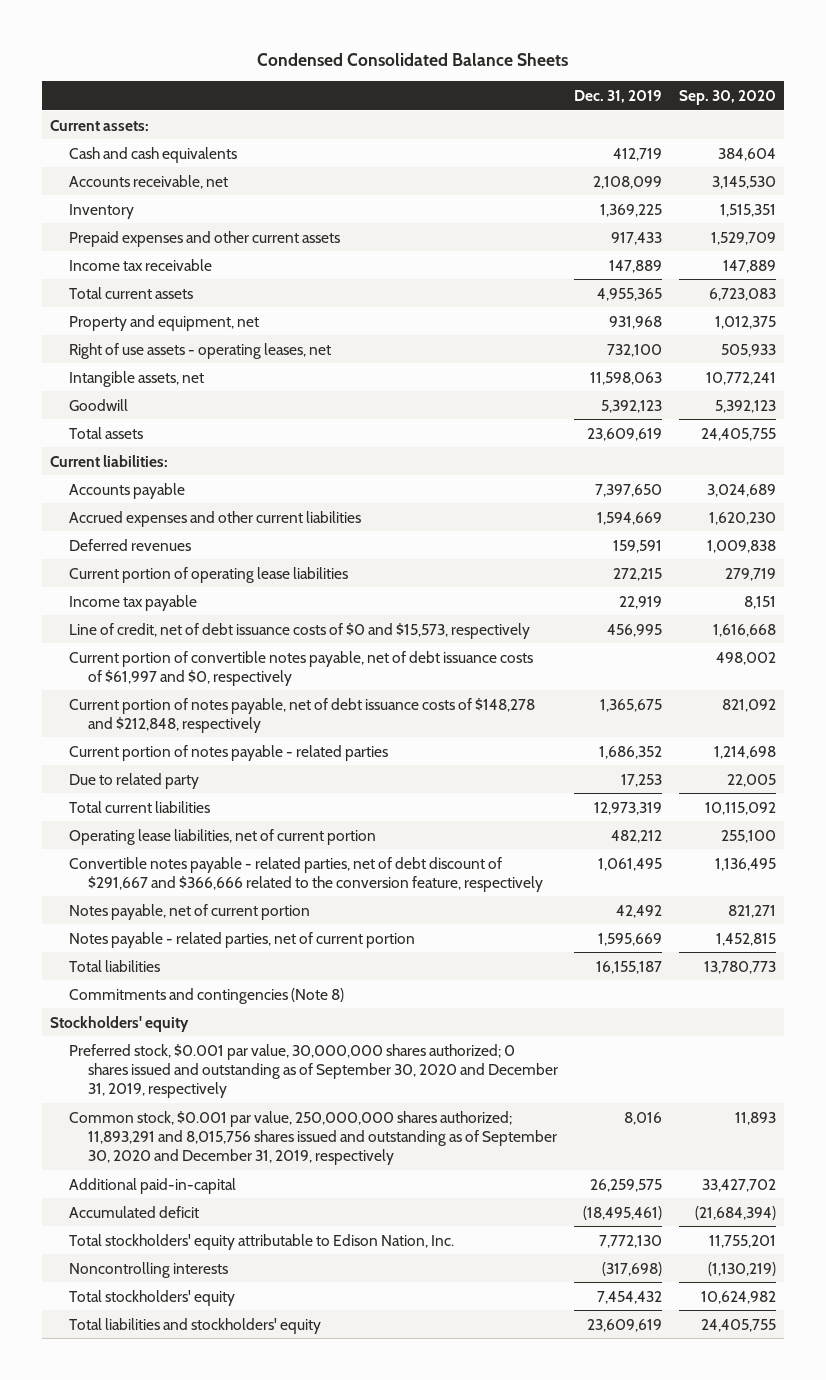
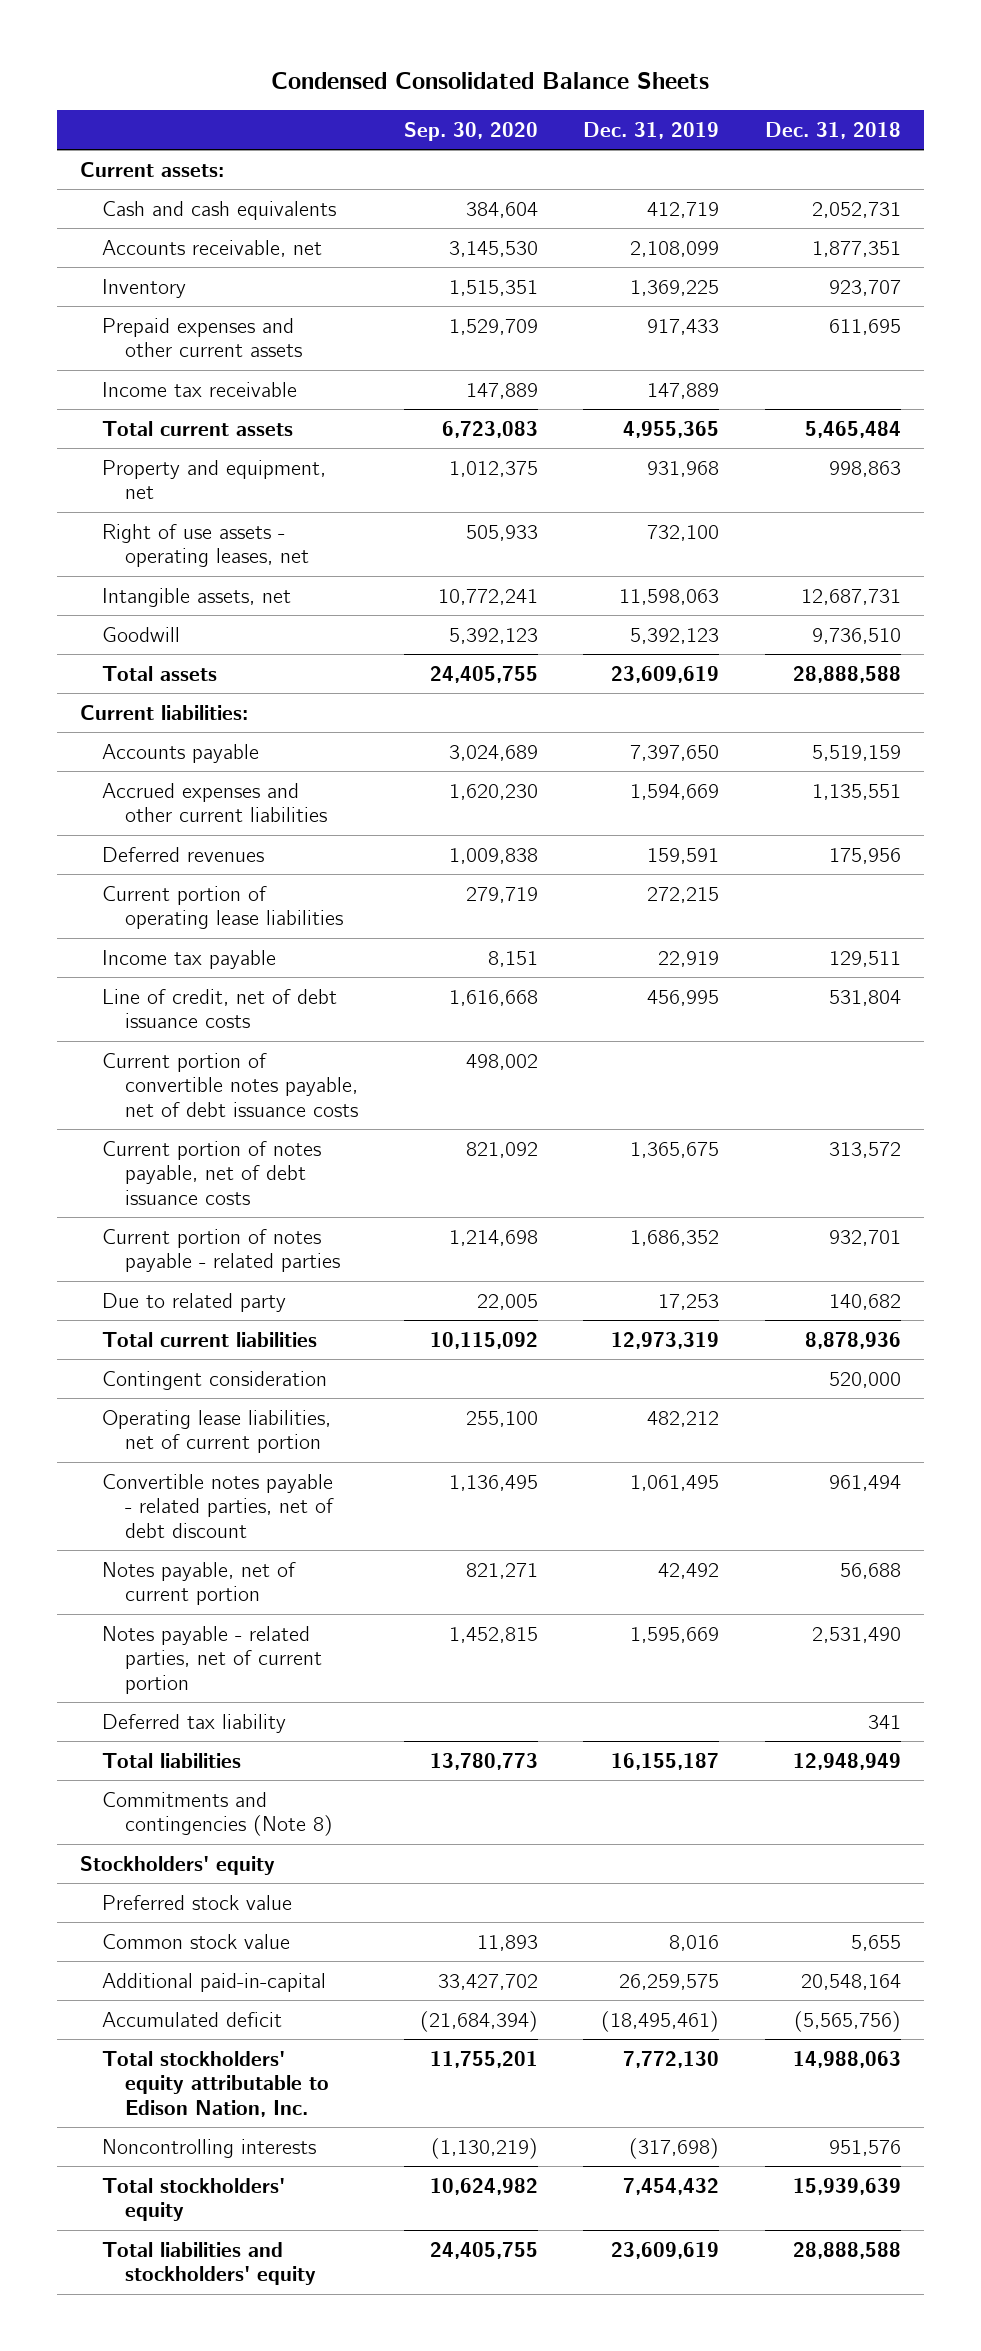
none -> [765,121,902,139] Dec. 31, 2018
[69,622,531,639] Line of credit, net of debt issuance costs of $0 and $15,573, respectively -> [102,988,338,1029] Line of credit, net of debt issuance costs
[69,650,534,686] Current portion of convertible notes payable, net of debt issuance costs of $61,997 and $0, respectively -> [102,1052,358,1118] Current portion of convertible notes payable, net of debt issuance costs
[69,697,536,733] Current portion of notes payable, net of debt issuance costs of $148,278 and $212,848, respectively -> [102,1140,322,1206] Current portion of notes payable, net of debt issuance costs
none -> [102,1370,328,1390] Contingent consideration
[69,856,543,892] Convertible notes payable - related parties, net of debt discount of $291,667 and $366,666 related to the conversion feature, respectively -> [102,1473,334,1539] Convertible notes payable - related parties, net of debt discount
none -> [102,1713,287,1733] Deferred tax liability
[69,1043,558,1098] Preferred stock, $0.001 par value, 30,000,000 shares authorized; 0 shares issued and outstanding as of September 30, 2020 and December 31, 2019, respectively -> [102,1894,293,1910] Preferred stock value
[69,1110,557,1165] Common stock, $0.001 par value, 250,000,000 shares authorized; 11,893,291 and 8,015,756 shares issued and outstanding as of September 30, 2020 and December 31, 2019, respectively -> [102,1933,291,1949] Common stock value

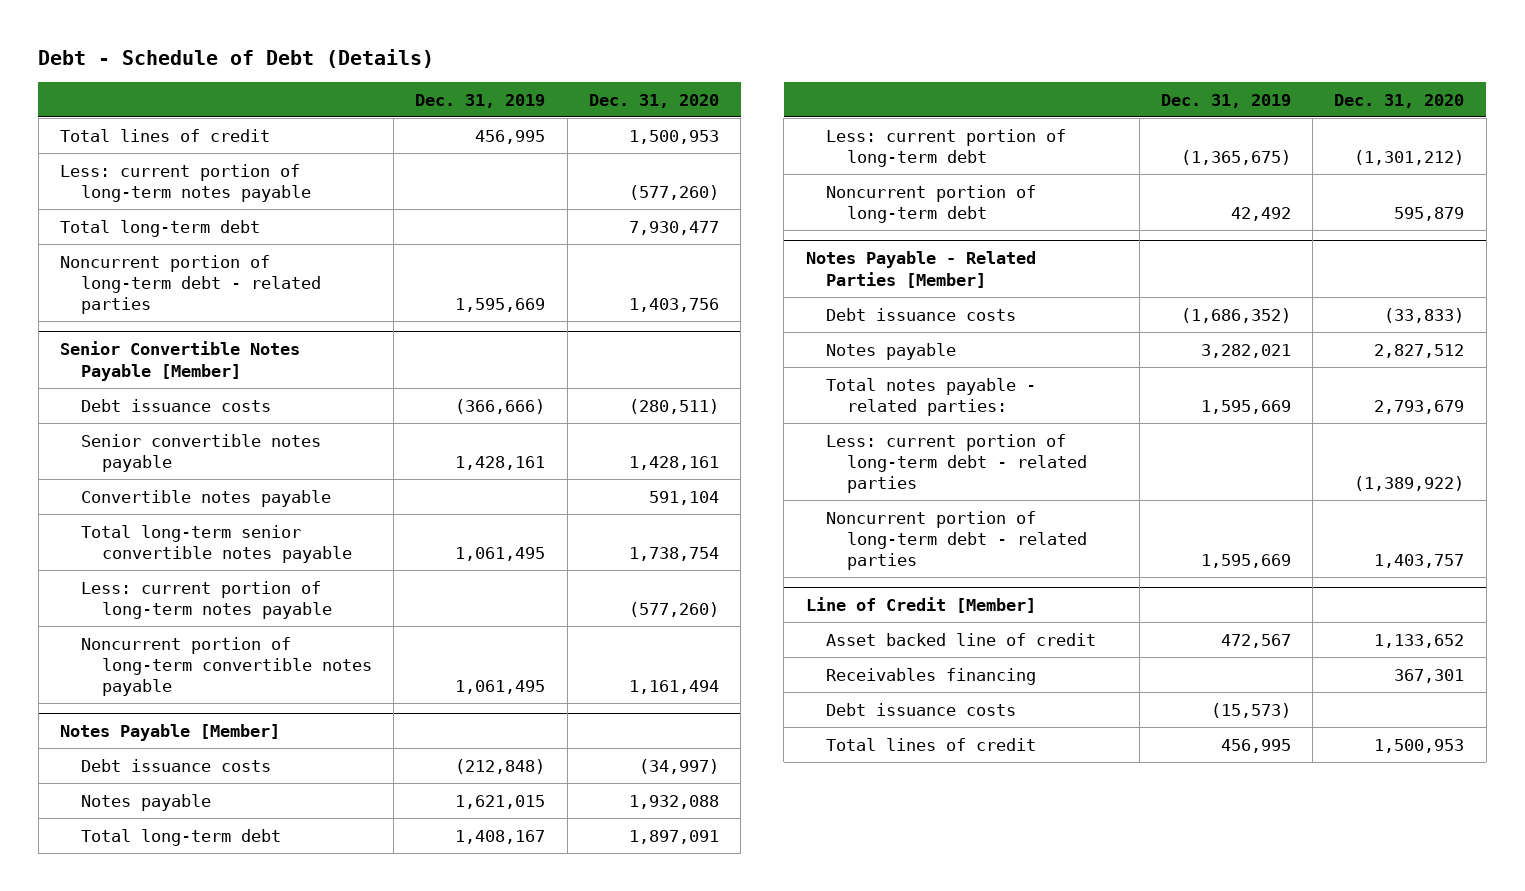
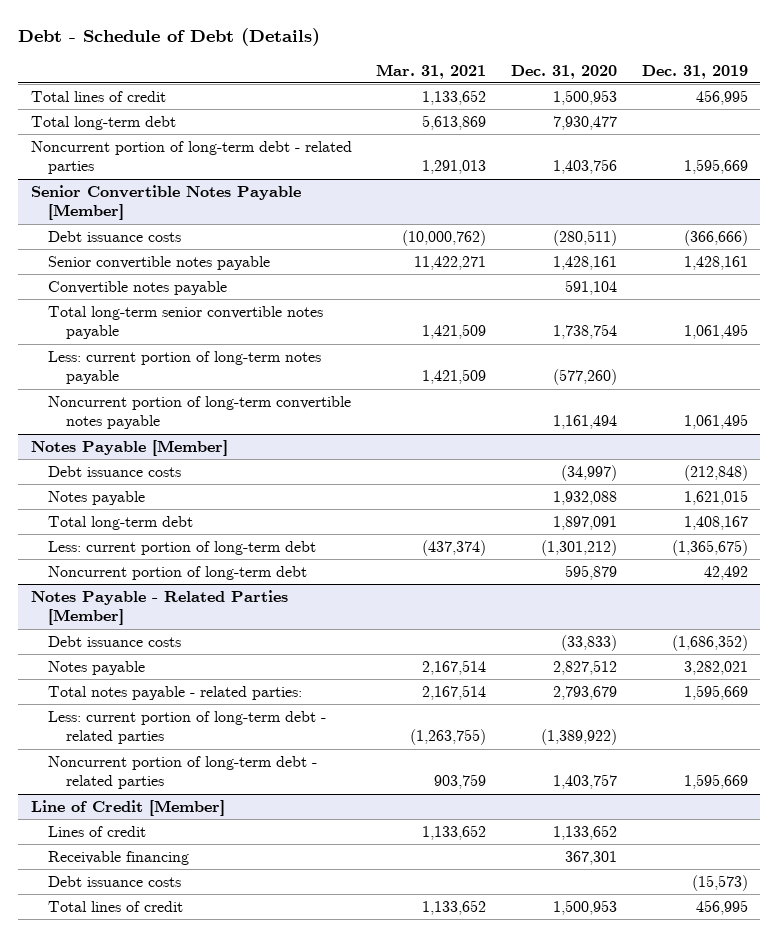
none -> [376,63,487,79] Mar. 31, 2021
[60,163,311,202] Less: current portion of long-term notes payable -> none
[826,632,1097,646] Asset backed line of credit -> none
none -> [48,825,147,837] Lines of credit
[826,667,1037,685] Receivables financing -> [48,850,190,865] Receivable financing

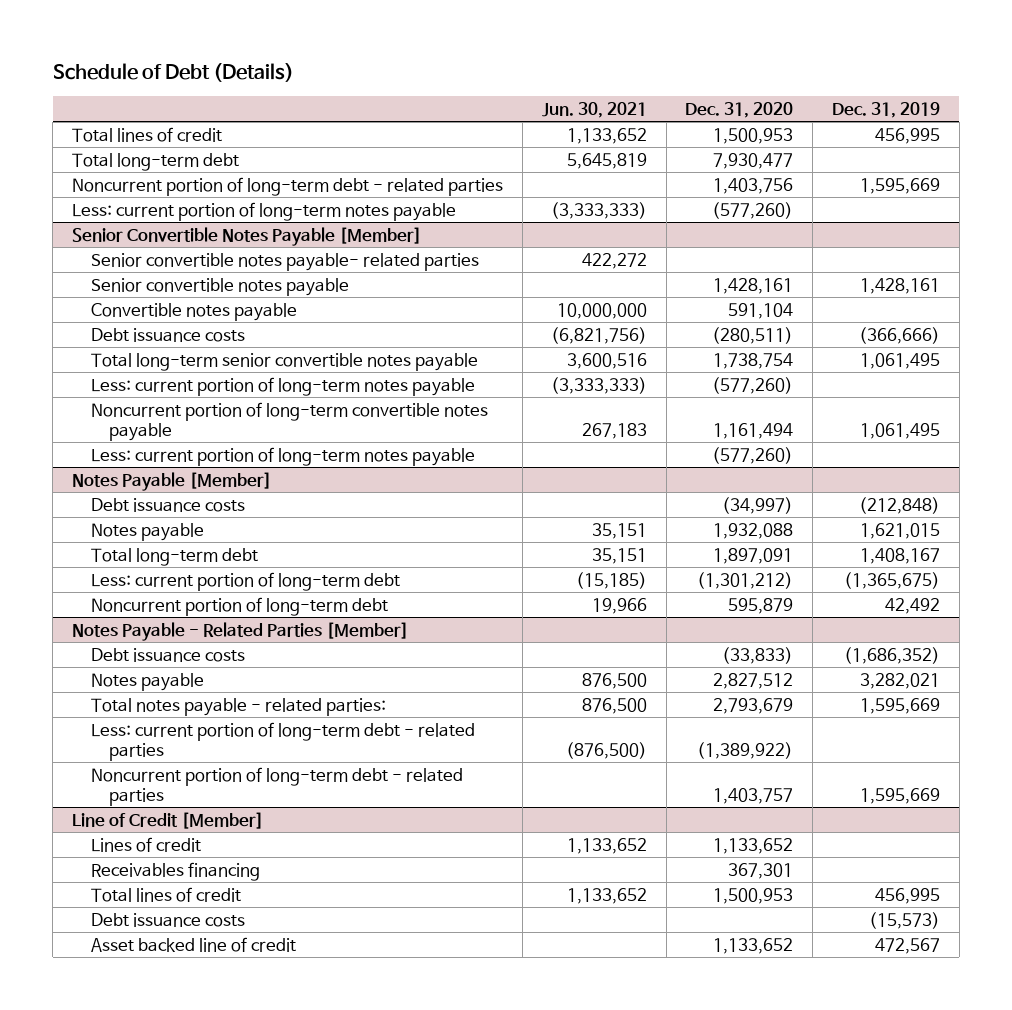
[18,28,321,47] Debt - Schedule of Debt (Details) -> [52,63,294,83] Schedule of Debt (Details)
[376,63,487,79] Mar. 31, 2021 -> none
none -> [541,101,647,118] Jun. 30, 2021
none -> [72,201,457,221] Less: current portion of long-term notes payable
none -> [90,252,479,271] Senior convertible notes payable- related parties
[48,230,182,242] Debt issuance costs -> [90,327,245,342] Debt issuance costs
none -> [90,446,475,466] Less: current portion of long-term notes payable
[48,850,190,865] Receivable financing -> [90,861,260,881] Receivables financing
[48,875,182,887] Debt issuance costs -> [90,912,245,927] Debt issuance costs
none -> [90,936,296,952] Asset backed line of credit

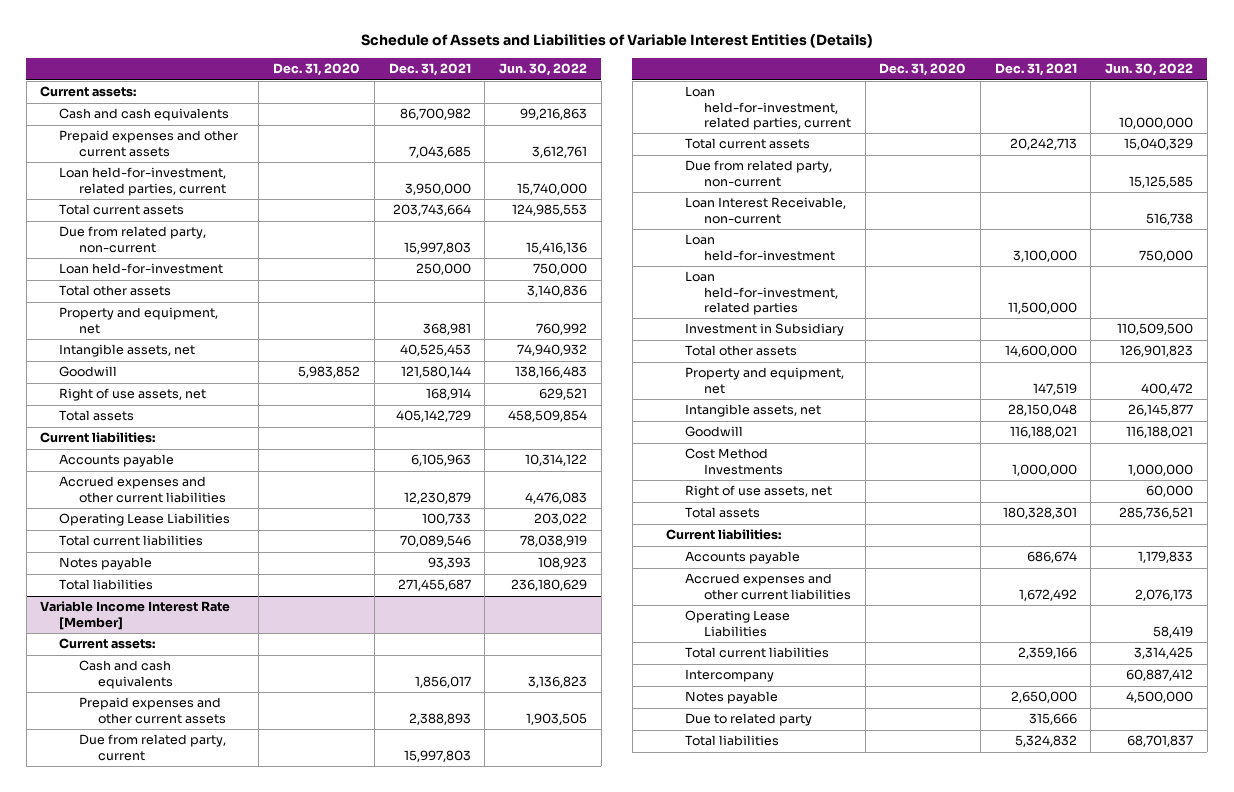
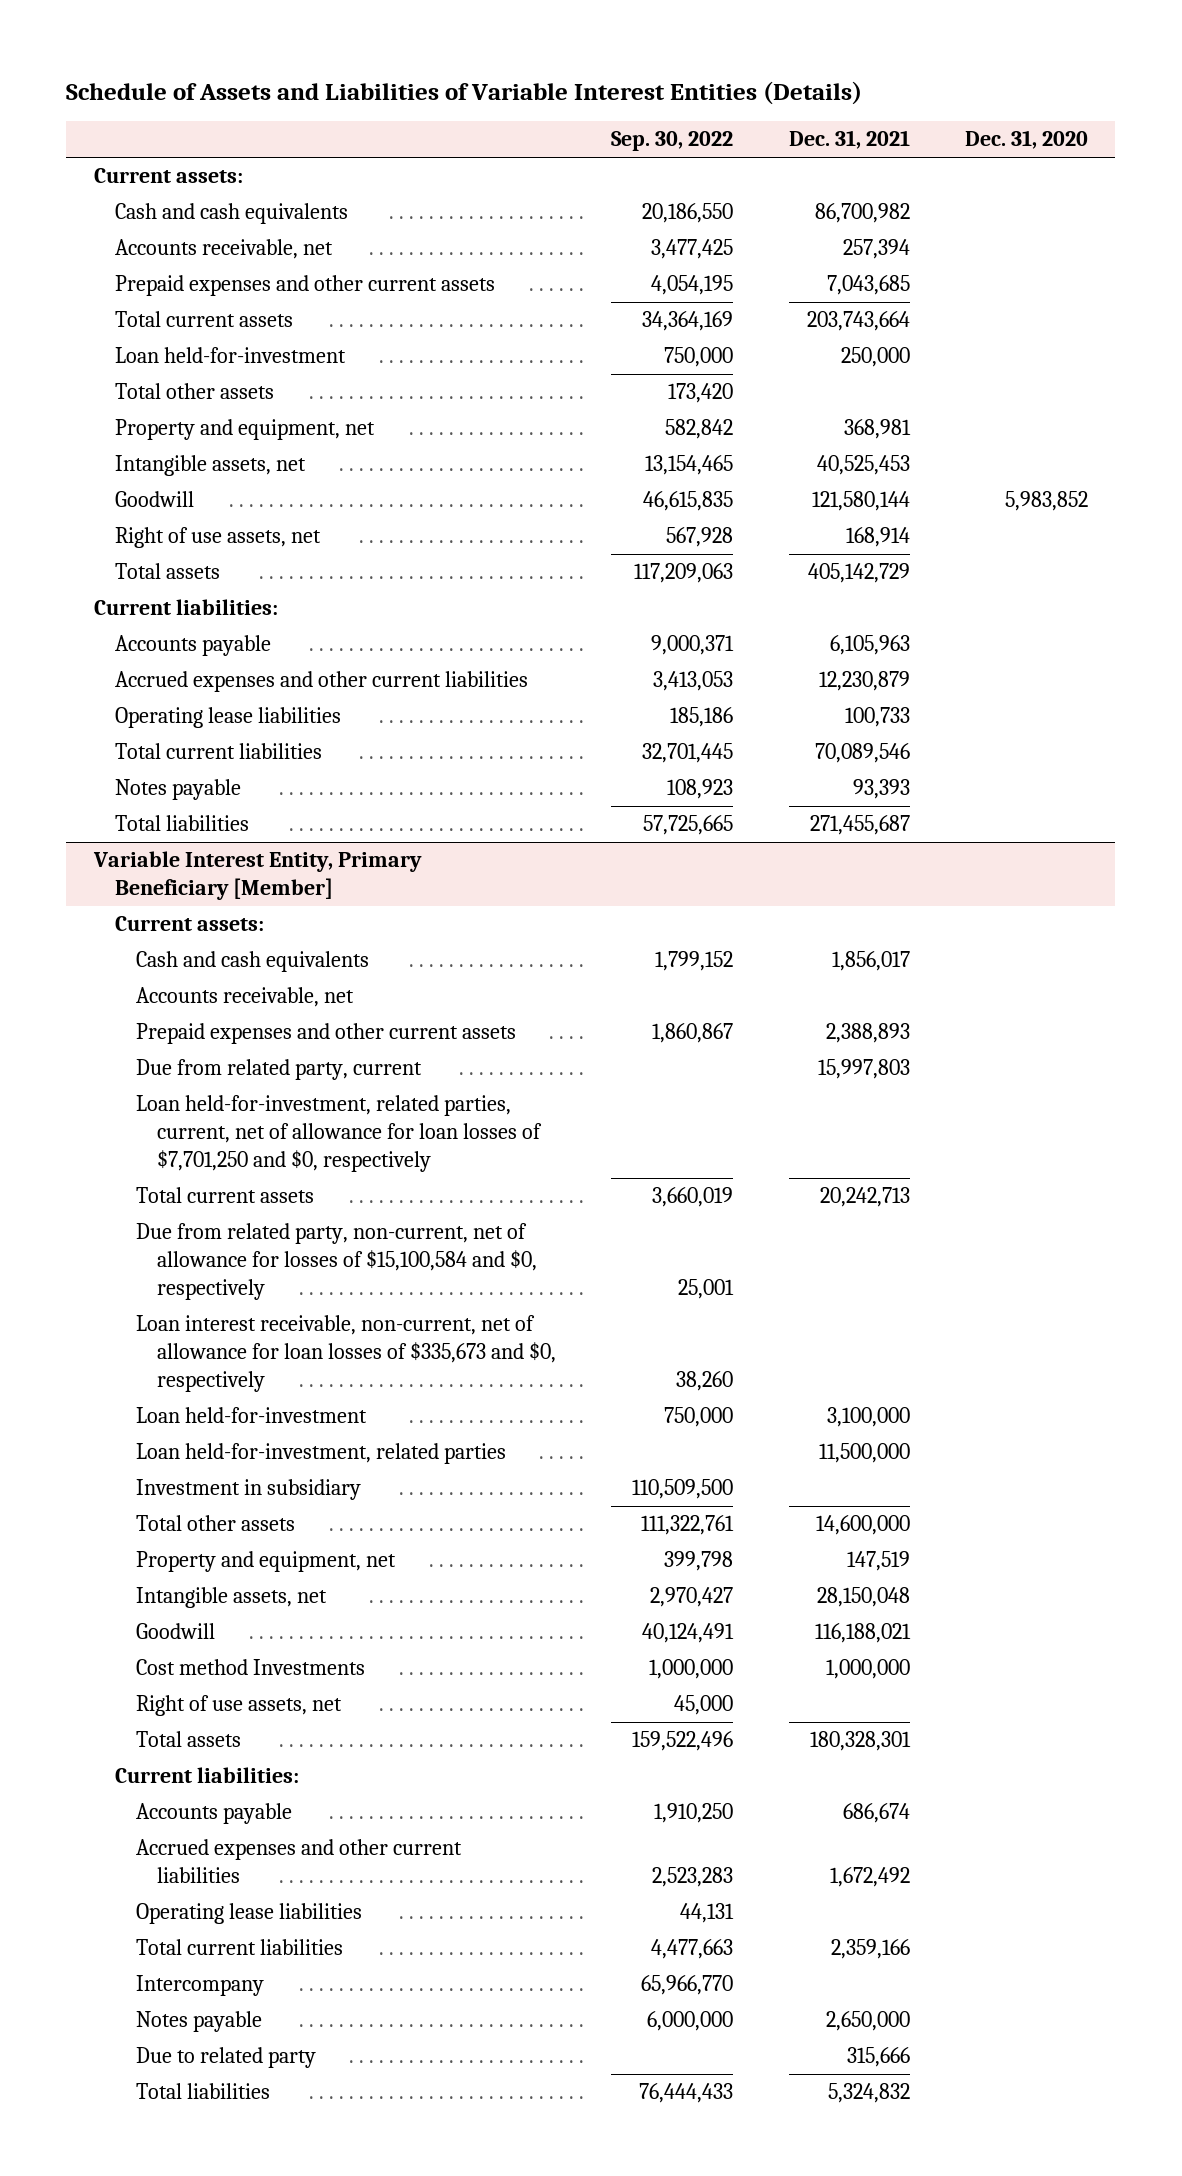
[499,63,588,77] Jun. 30, 2022 -> none
none -> [611,131,734,152] Sep. 30, 2022
none -> [115,239,334,260] Accounts receivable, net
[59,167,227,196] Loan held-for-investment, related parties, current -> none
[59,226,207,253] Due from related party, non-current -> none
[59,513,231,527] Operating Lease Liabilities -> [115,707,342,729] Operating lease liabilities
[40,601,231,630] Variable Income Interest Rate [Member] -> none
none -> [92,851,422,901] Variable Interest Entity, Primary Beneficiary [Member]
none -> [136,987,355,1008] Accounts receivable, net
[684,86,851,130] Loan held-for-investment, related parties, current -> none
none -> [136,1095,543,1172] Loan held-for-investment, related parties, current, net of allowance for loan losses of $7,701,250 and $0, respectively
[684,160,832,187] Due from related party, non-current -> none
[684,197,846,224] Loan Interest Receivable, non-current -> none
none -> [136,1223,538,1300] Due from related party, non-current, net of allowance for losses of $15,100,584 and $0, respectively
none -> [136,1315,557,1392] Loan interest receivable, non-current, net of allowance for loan losses of $335,673 and $0, respectively
[684,323,844,337] Investment in Subsidiary -> [136,1479,362,1501] Investment in subsidiary
[684,448,783,475] Cost Method Investments -> [136,1659,366,1676] Cost method Investments
[684,610,790,637] Operating Lease Liabilities -> [136,1903,363,1925] Operating lease liabilities

